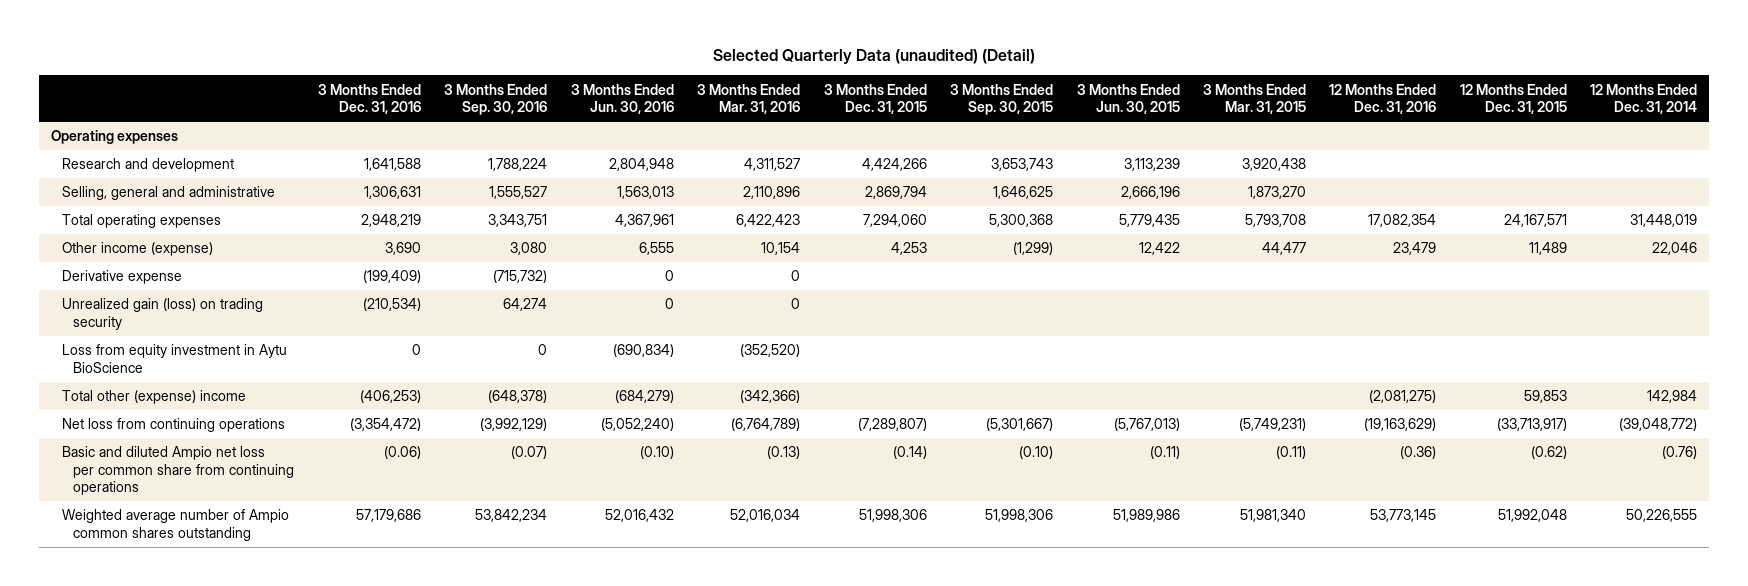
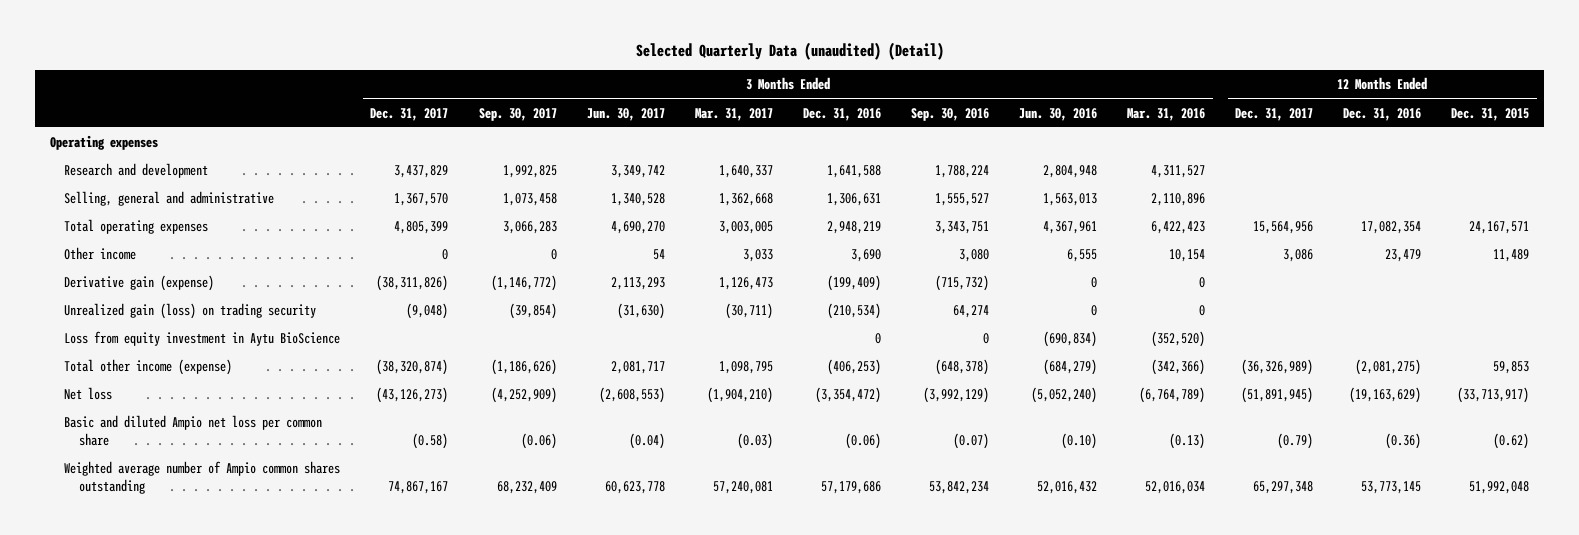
[823,83,927,115] 3 Months Ended Dec. 31, 2015 -> none
[950,83,1054,116] 3 Months Ended Sep. 30, 2015 -> none
[1076,83,1180,115] 3 Months Ended Jun. 30, 2015 -> none
[1202,83,1306,115] 3 Months Ended Mar. 31, 2015 -> none
[1590,83,1698,115] 12 Months Ended Dec. 31, 2014 -> none
none -> [370,107,449,121] Dec. 31, 2017
none -> [478,107,557,121] Sep. 30, 2017
none -> [586,107,665,121] Jun. 30, 2017
none -> [694,107,773,121] Mar. 31, 2017
none -> [1235,107,1314,121] Dec. 31, 2017
[62,242,214,257] Other income (expense) -> [64,247,137,261] Other income
[62,270,183,285] Derivative expense -> [64,275,215,292] Derivative gain (expense)
[62,390,247,405] Total other (expense) income -> [64,359,233,376] Total other income (expense)
[62,418,286,433] Net loss from continuing operations -> [64,387,113,401] Net loss
[62,446,295,496] Basic and diluted Ampio net loss per common share from continuing operations -> [64,415,323,446] Basic and diluted Ampio net loss per common share

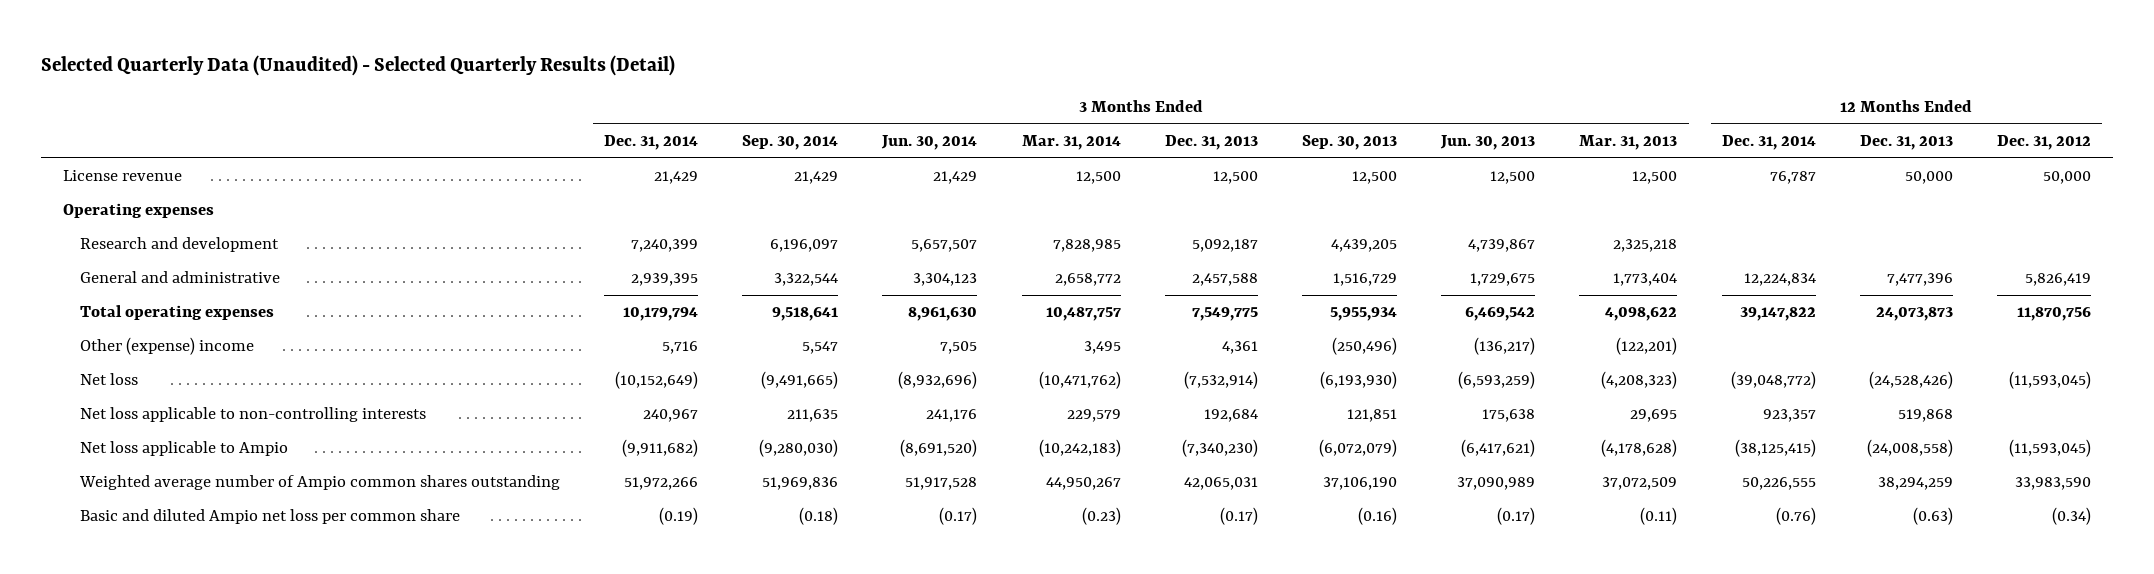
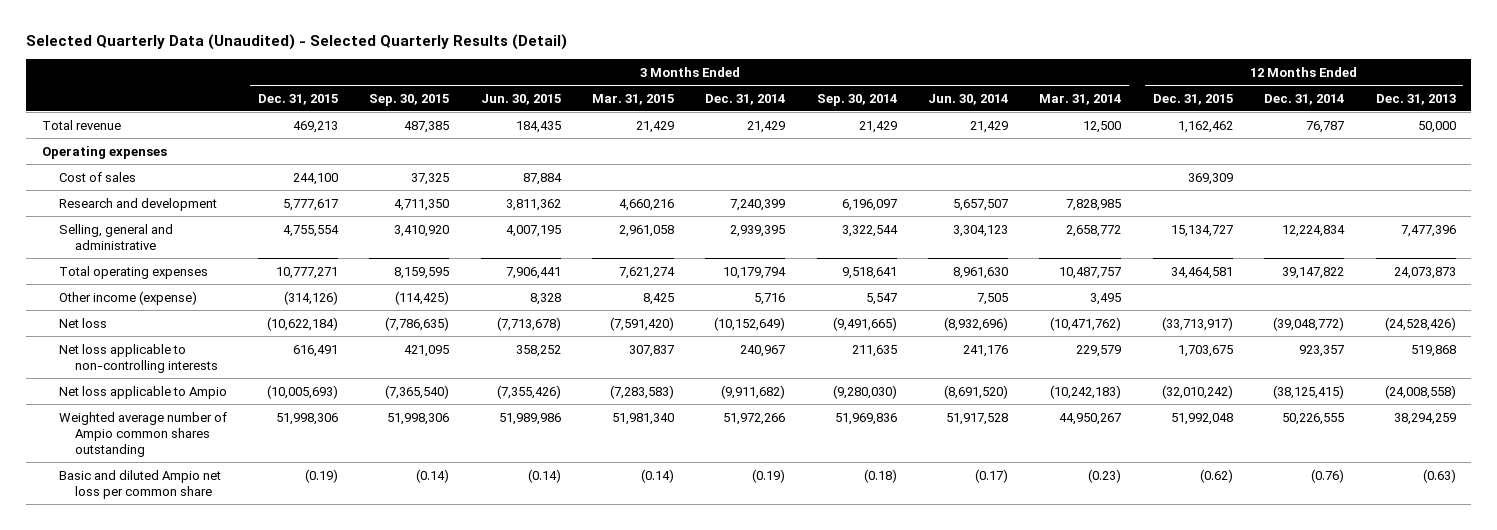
[1164,135,1258,151] Dec. 31, 2013 -> none
[1302,135,1398,151] Sep. 30, 2013 -> none
[1440,135,1536,151] Jun. 30, 2013 -> none
[1579,135,1678,151] Mar. 31, 2013 -> none
[1997,135,2092,151] Dec. 31, 2012 -> none
none -> [257,93,338,105] Dec. 31, 2015
none -> [369,93,450,106] Sep. 30, 2015
none -> [480,93,561,105] Jun. 30, 2015
none -> [592,93,675,105] Mar. 31, 2015
none -> [1152,93,1233,105] Dec. 31, 2015
[63,170,183,182] License revenue -> [41,119,121,130] Total revenue
none -> [58,171,136,182] Cost of sales
[79,271,280,284] General and administrative -> [58,223,173,250] Selling, general and administrative
[79,337,254,356] Other (expense) income -> [58,290,197,305] Other income (expense)

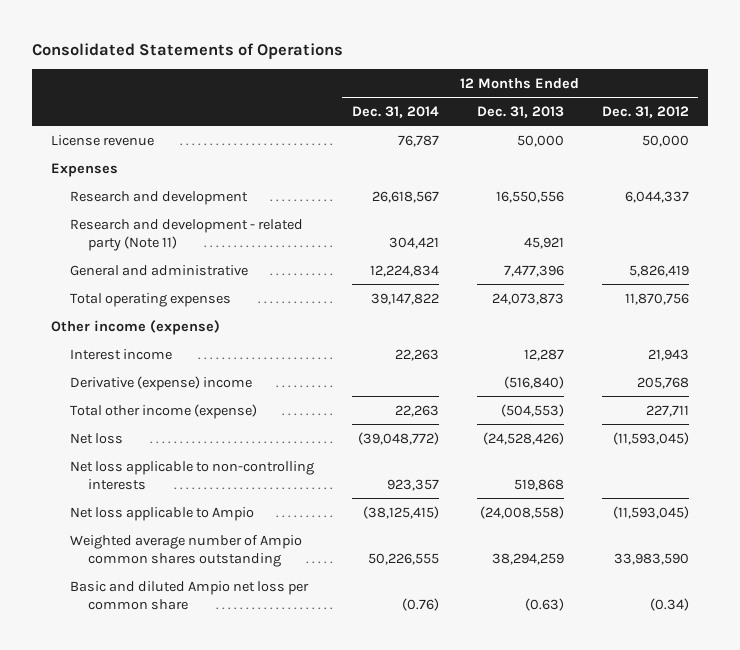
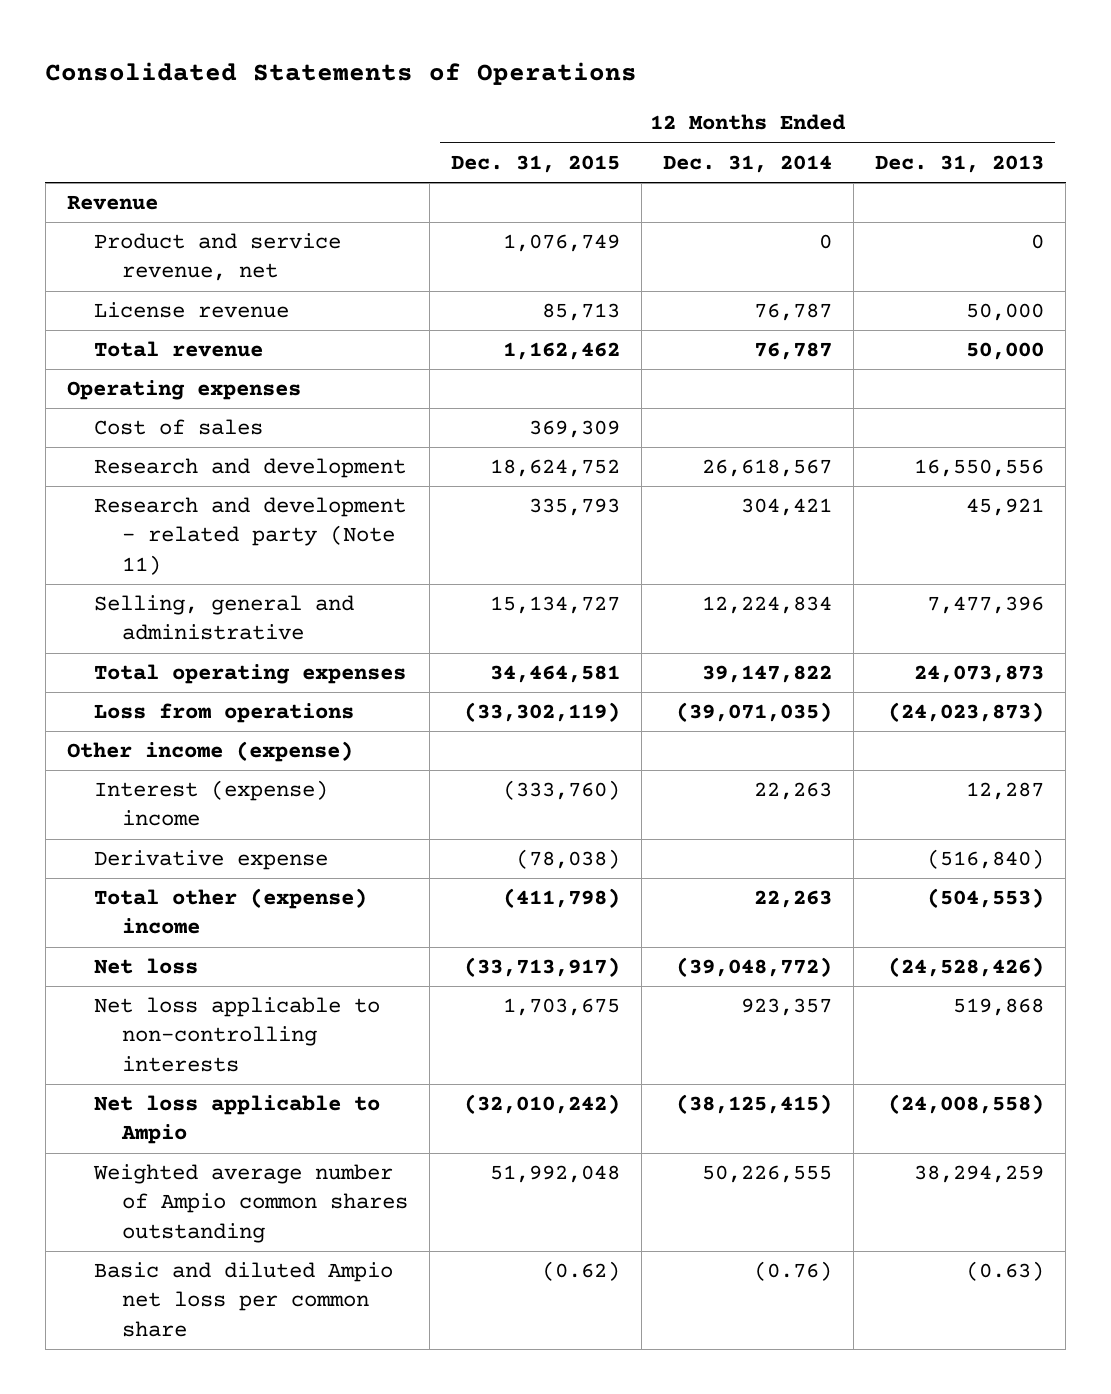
[601,105,689,118] Dec. 31, 2012 -> none
none -> [451,154,621,173] Dec. 31, 2015
none -> [66,195,158,211] Revenue
none -> [94,233,342,282] Product and service revenue, net
none -> [94,341,264,358] Total revenue
[51,162,119,177] Expenses -> [66,380,301,401] Operating expenses
none -> [94,419,264,436] Cost of sales
[69,264,248,276] General and administrative -> [94,595,355,641] Selling, general and administrative
none -> [94,703,355,724] Loss from operations
[69,348,172,360] Interest income -> [94,780,329,827] Interest (expense) income
[69,375,252,391] Derivative (expense) income -> [94,850,329,871] Derivative expense
[69,403,257,419] Total other income (expense) -> [94,888,368,935] Total other (expense) income

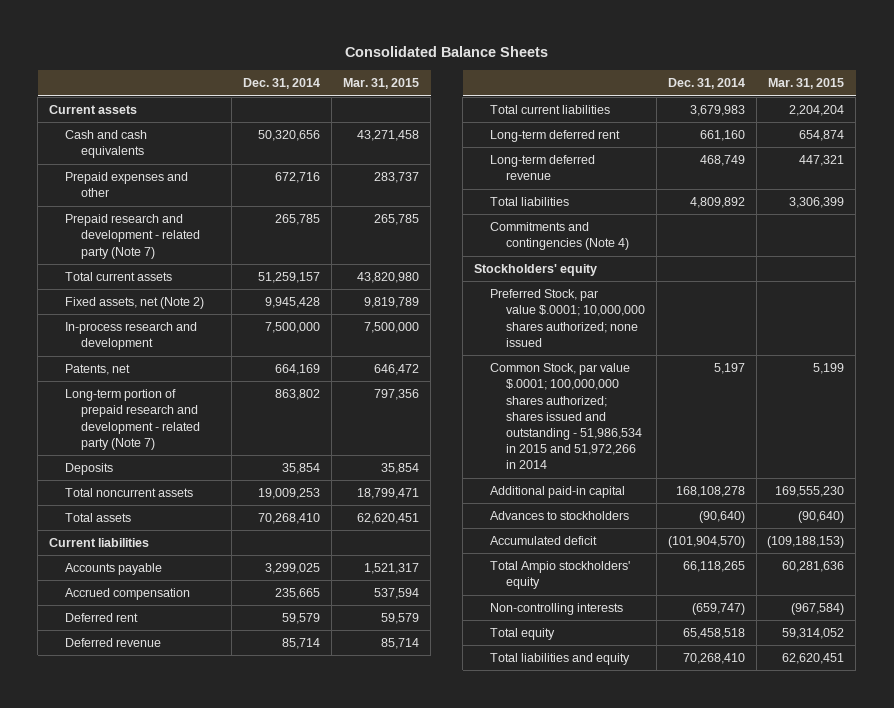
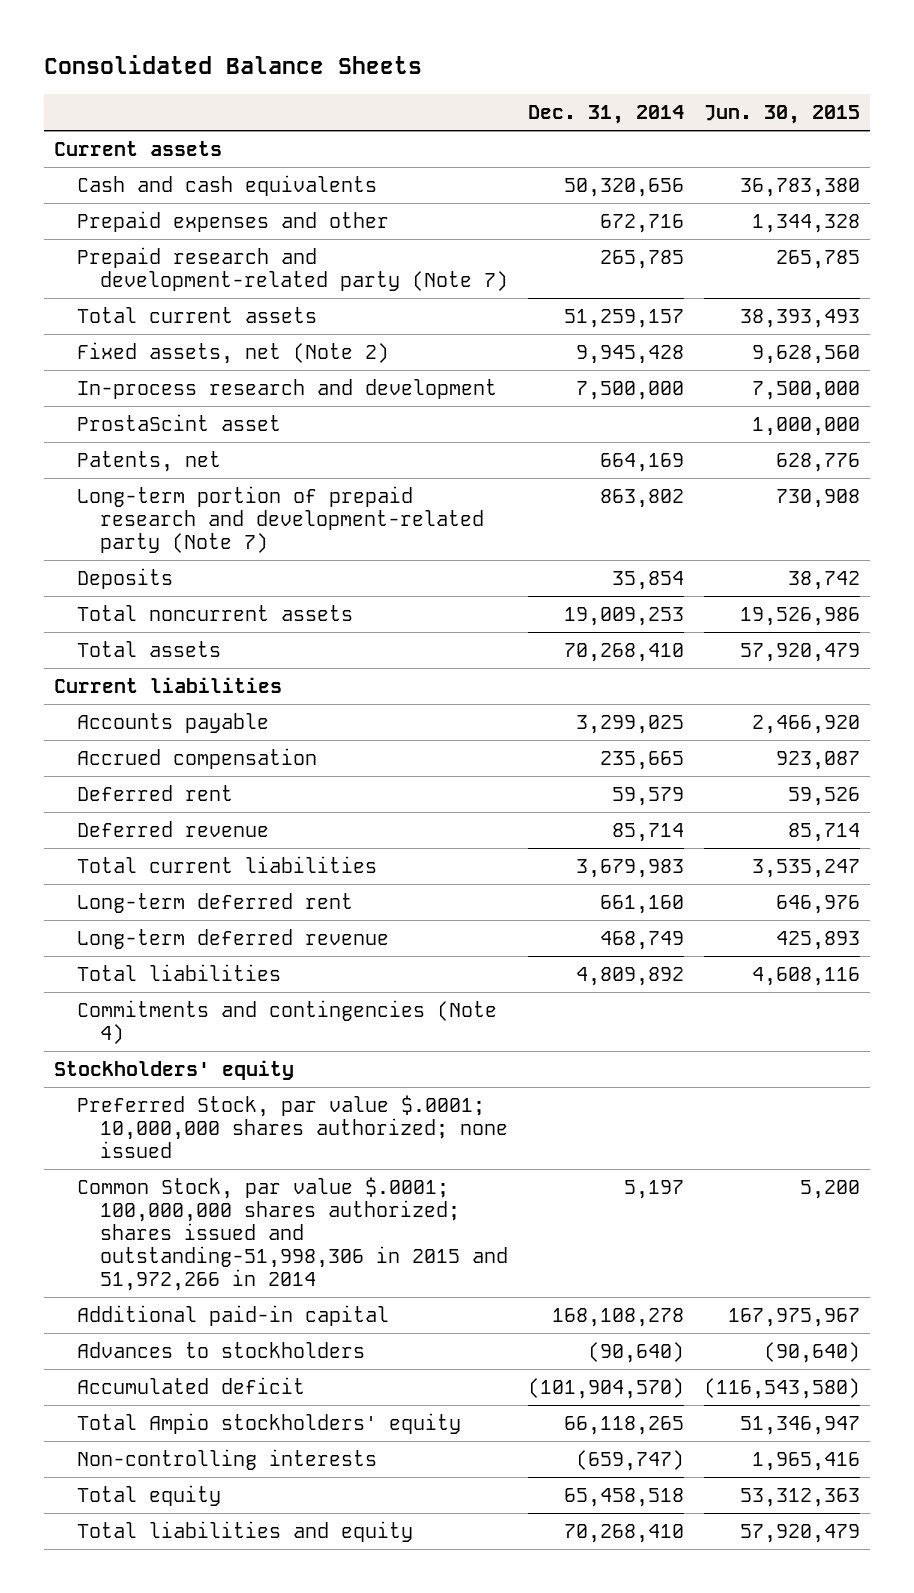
[343,78,420,90] Mar. 31, 2015 -> none
none -> [704,104,861,124] Jun. 30, 2015
[64,214,200,259] Prepaid research and development - related party (Note 7) -> [77,247,509,292] Prepaid research and development-related party (Note 7)
none -> [77,414,282,432] ProstaScint asset
[64,389,200,450] Long-term portion of prepaid research and development - related party (Note 7) -> [77,486,485,554] Long-term portion of prepaid research and development-related party (Note 7)
[489,363,642,470] Common Stock, par value $.0001; 100,000,000 shares authorized; shares issued and outstanding - 51,986,534 in 2015 and 51,972,266 in 2014 -> [77,1177,509,1292] Common Stock, par value $.0001; 100,000,000 shares authorized; shares issued and outstanding-51,998,306 in 2015 and 51,972,266 in 2014

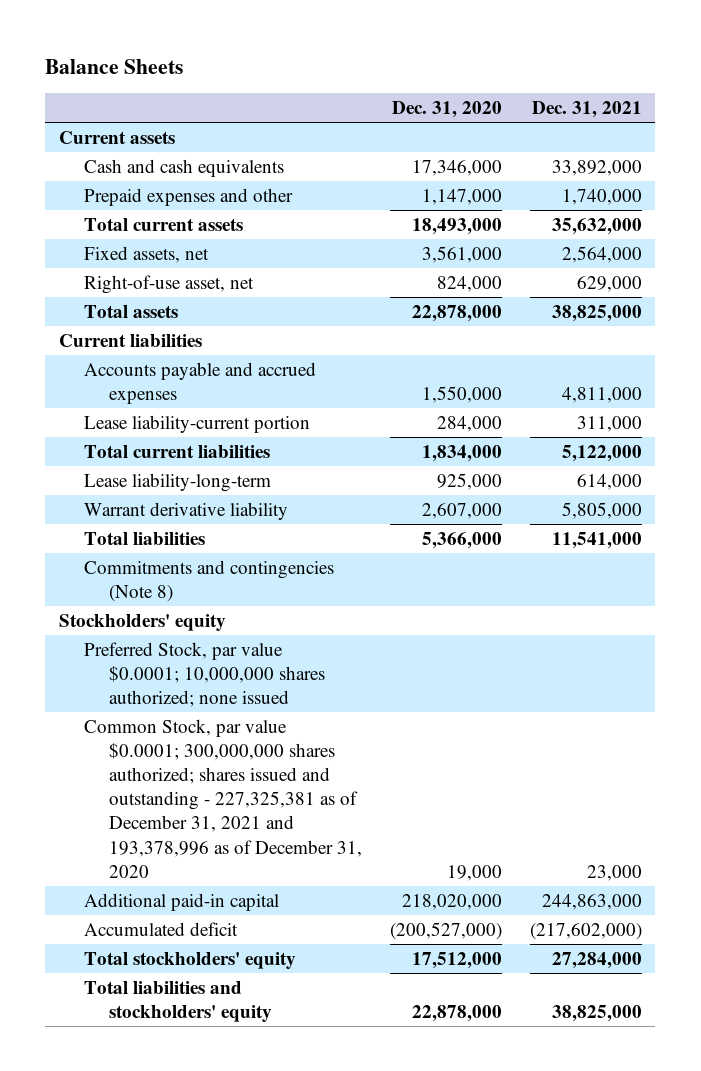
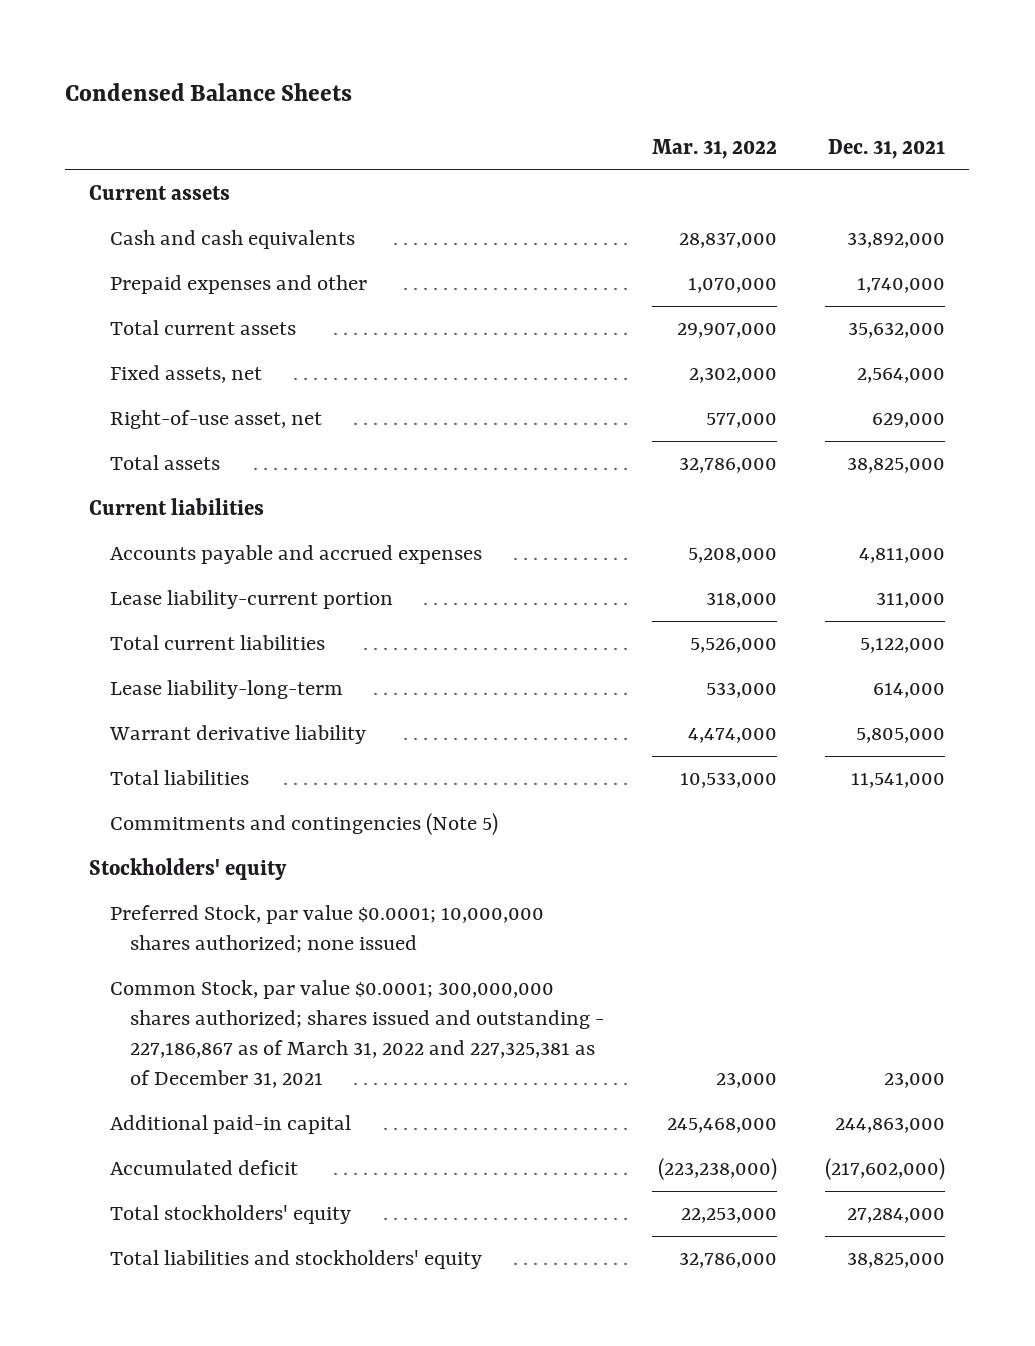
[45,59,184,75] Balance Sheets -> [65,83,353,102] Condensed Balance Sheets
[391,101,502,119] Dec. 31, 2020 -> none
none -> [652,138,778,159] Mar. 31, 2022
[83,559,334,602] Commitments and contingencies (Note 8) -> [109,813,498,836] Commitments and contingencies (Note 5)
[83,718,362,878] Common Stock, par value $0.0001; 300,000,000 shares authorized; shares issued and outstanding - 227,325,381 as of December 31, 2021 and 193,378,996 as of December 31, 2020 -> [109,980,604,1088] Common Stock, par value $0.0001; 300,000,000 shares authorized; shares issued and outstanding - 227,186,867 as of March 31, 2022 and 227,325,381 as of December 31, 2021

